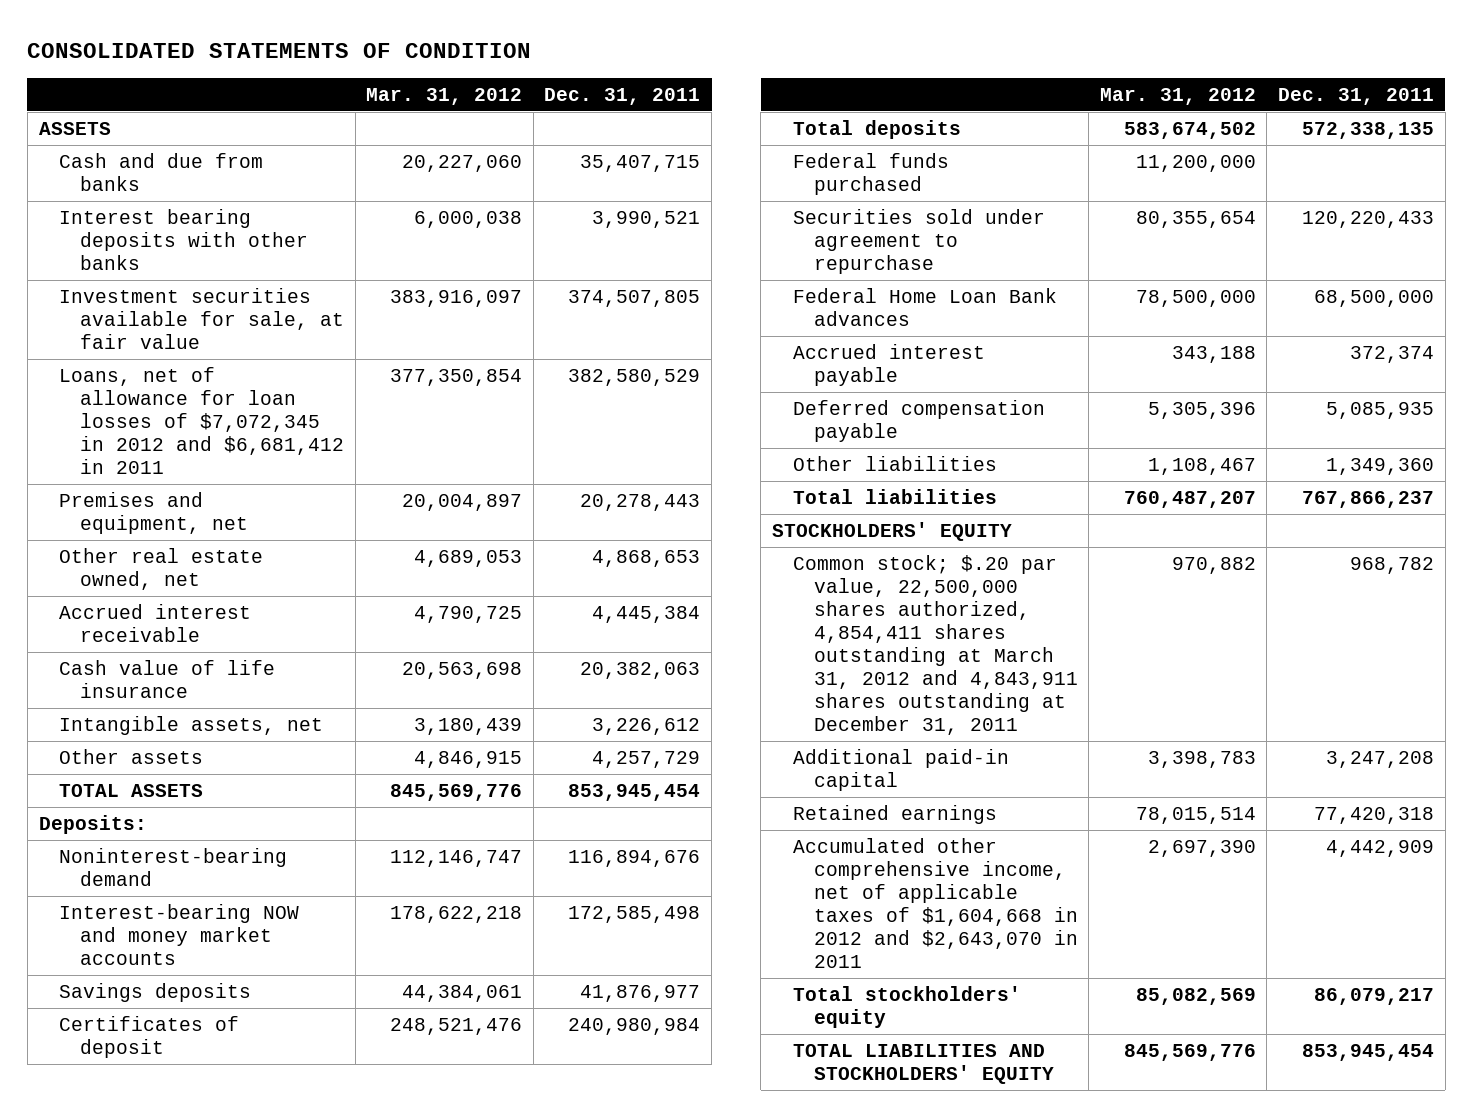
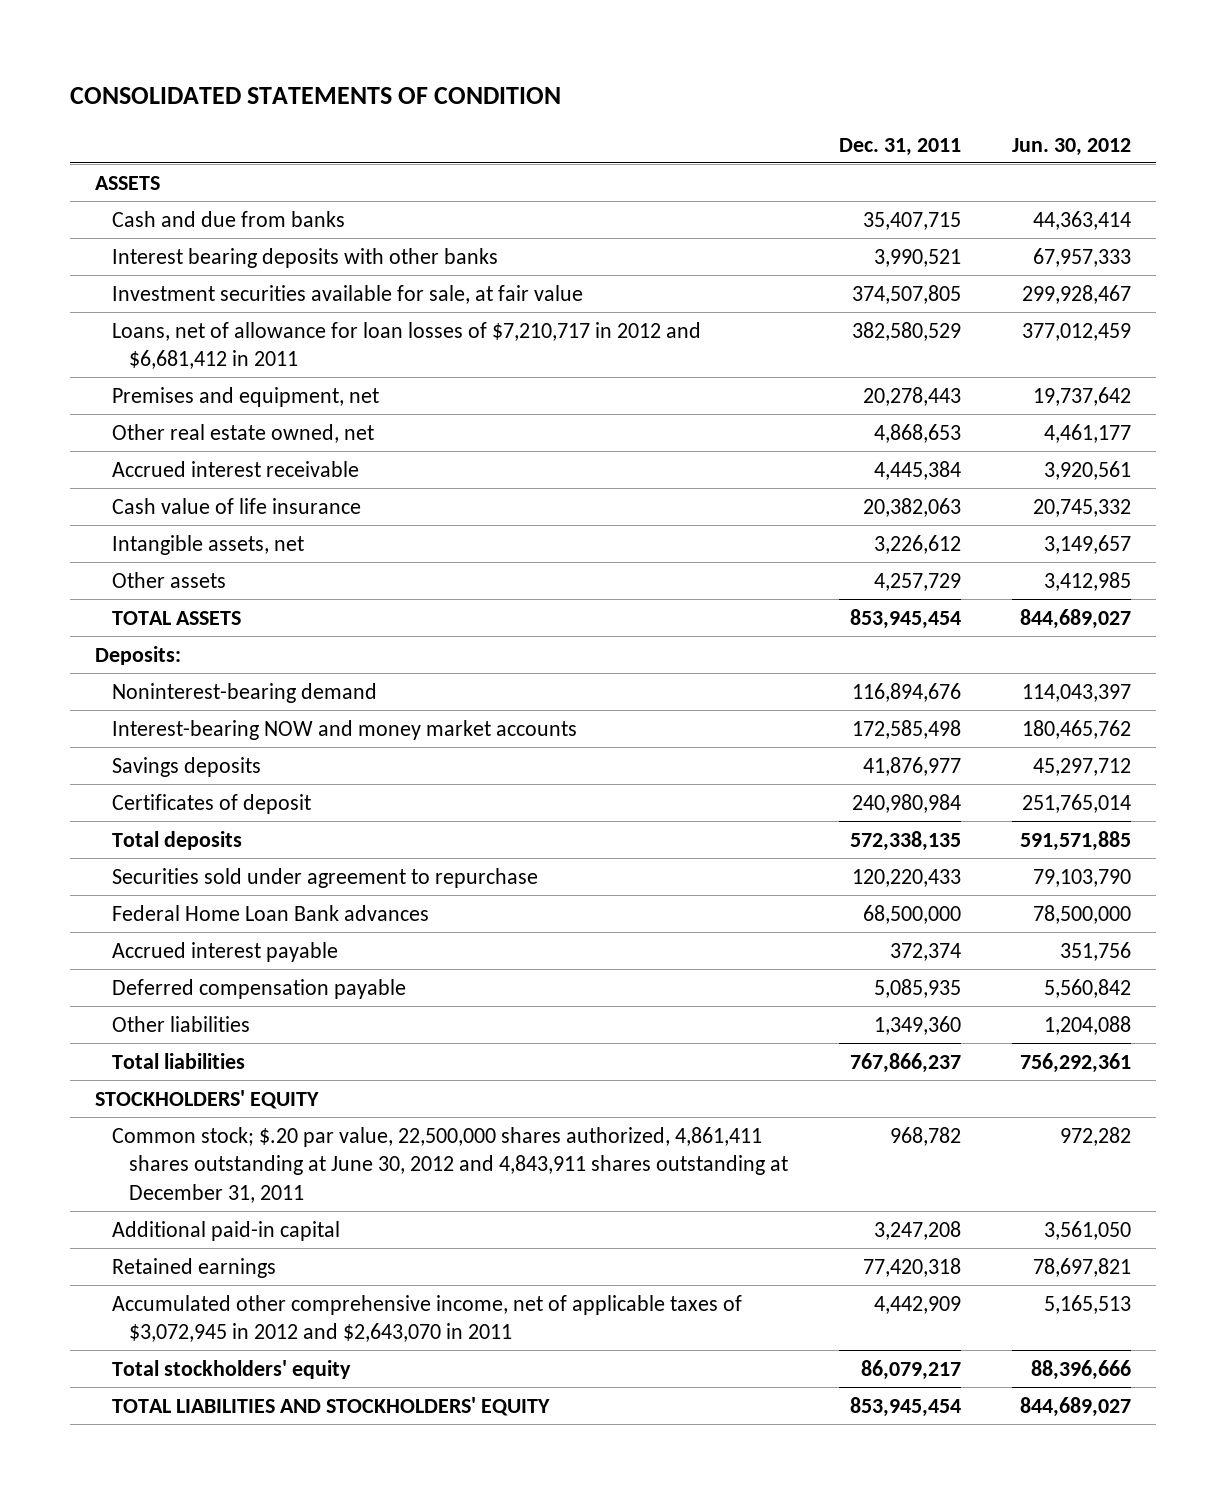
[366,87,523,105] Mar. 31, 2012 -> none
none -> [1011,137,1131,156] Jun. 30, 2012
[59,366,345,474] Loans, net of allowance for loan losses of $7,072,345 in 2012 and $6,681,412 in 2011 -> [111,321,701,370] Loans, net of allowance for loan losses of $7,210,717 in 2012 and $6,681,412 in 2011
[792,152,949,195] Federal funds purchased -> none
[792,554,1078,735] Common stock; $.20 par value, 22,500,000 shares authorized, 4,854,411 shares outstanding at March 31, 2012 and 4,843,911 shares outstanding at December 31, 2011 -> [111,1126,788,1203] Common stock; $.20 par value, 22,500,000 shares authorized, 4,861,411 shares outstanding at June 30, 2012 and 4,843,911 shares outstanding at December 31, 2011
[792,837,1078,968] Accumulated other comprehensive income, net of applicable taxes of $1,604,668 in 2012 and $2,643,070 in 2011 -> [111,1294,742,1343] Accumulated other comprehensive income, net of applicable taxes of $3,072,945 in 2012 and $2,643,070 in 2011

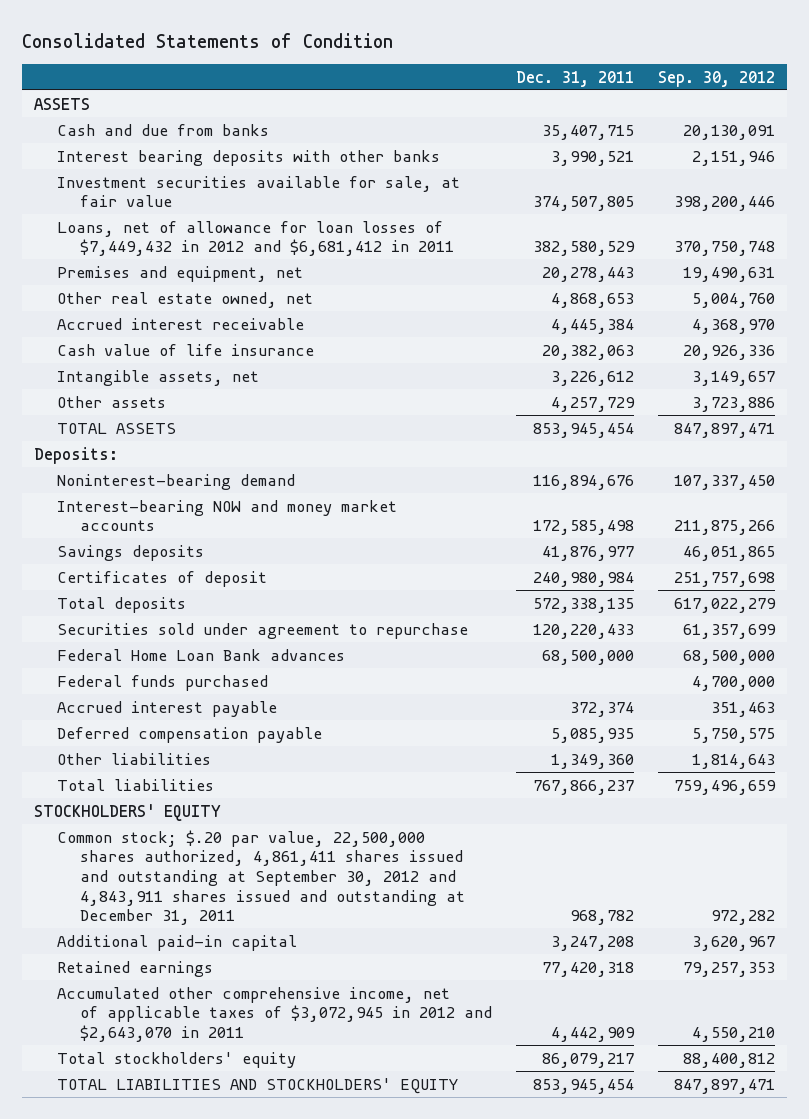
[69,87,561,105] CONSOLIDATED STATEMENTS OF CONDITION -> [22,32,394,48] Consolidated Statements of Condition
[1011,137,1131,156] Jun. 30, 2012 -> none
none -> [658,70,776,87] Sep. 30, 2012
[111,321,701,370] Loans, net of allowance for loan losses of $7,210,717 in 2012 and $6,681,412 in 2011 -> [57,220,454,257] Loans, net of allowance for loan losses of $7,449,432 in 2012 and $6,681,412 in 2011
none -> [57,674,269,691] Federal funds purchased
[111,1126,788,1203] Common stock; $.20 par value, 22,500,000 shares authorized, 4,861,411 shares outstanding at June 30, 2012 and 4,843,911 shares outstanding at December 31, 2011 -> [57,829,465,926] Common stock; $.20 par value, 22,500,000 shares authorized, 4,861,411 shares issued and outstanding at September 30, 2012 and 4,843,911 shares issued and outstanding at December 31, 2011

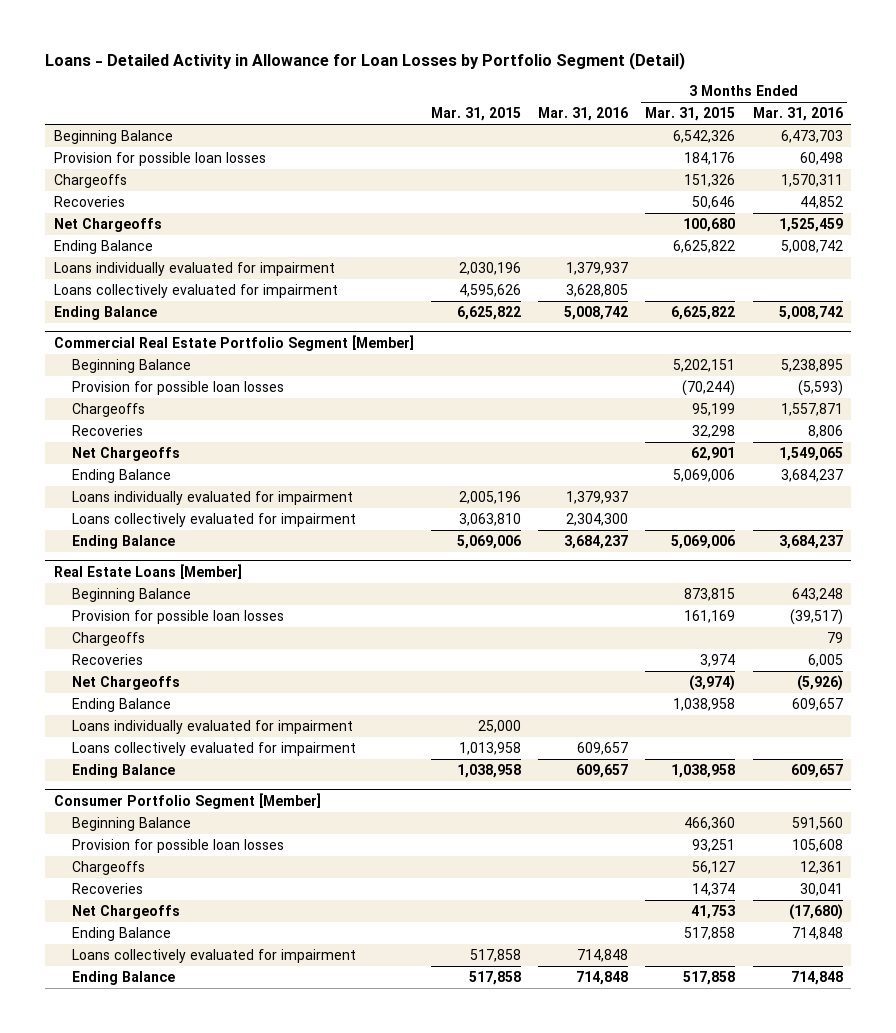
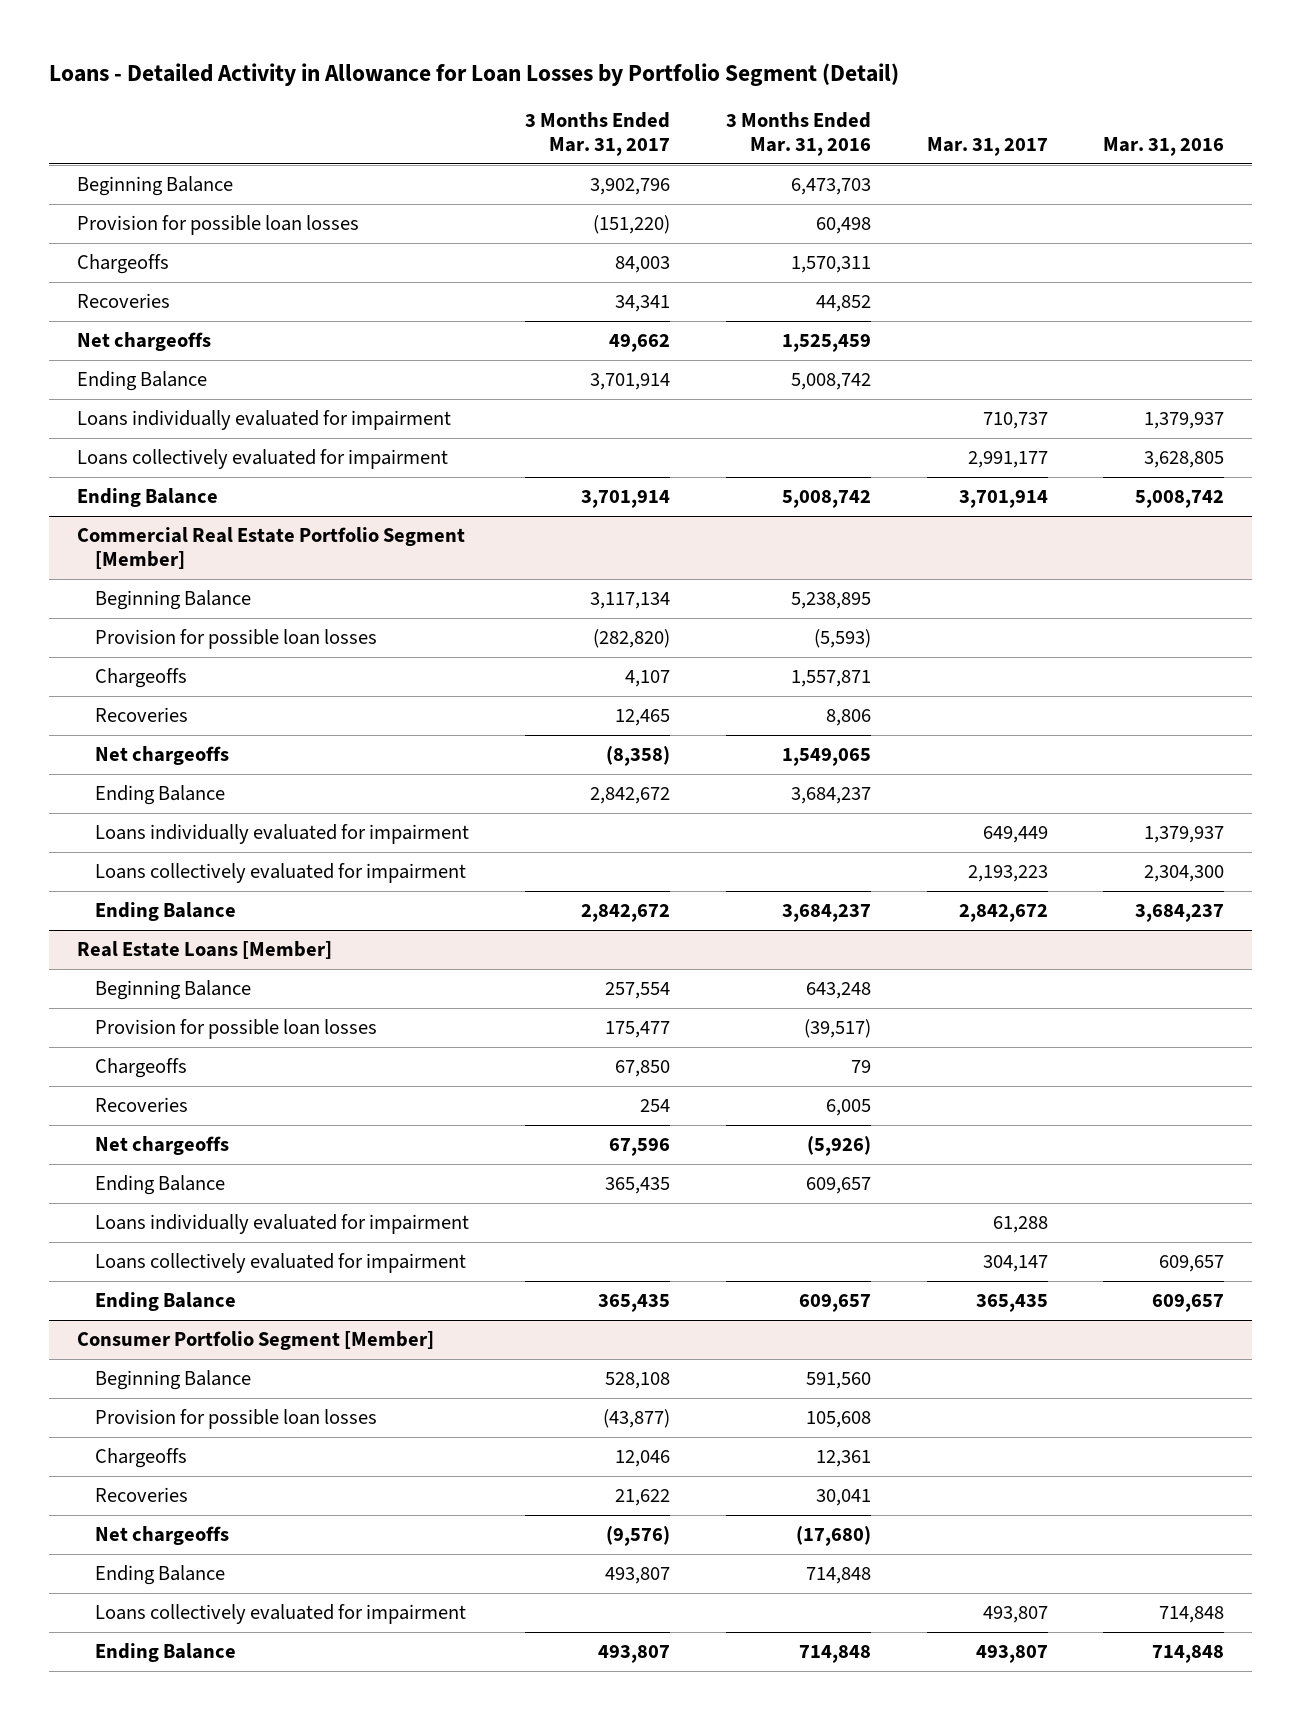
[430,107,521,122] Mar. 31, 2015 -> none
[645,107,736,122] Mar. 31, 2015 -> none
none -> [524,112,670,156] 3 Months Ended Mar. 31, 2017
none -> [926,136,1048,156] Mar. 31, 2017
[53,217,162,232] Net Chargeoffs -> [76,332,211,352] Net chargeoffs
[71,446,180,461] Net Chargeoffs -> [95,746,230,766] Net chargeoffs
[71,675,180,690] Net Chargeoffs -> [95,1136,230,1156] Net chargeoffs
[71,904,180,919] Net Chargeoffs -> [95,1526,230,1546] Net chargeoffs

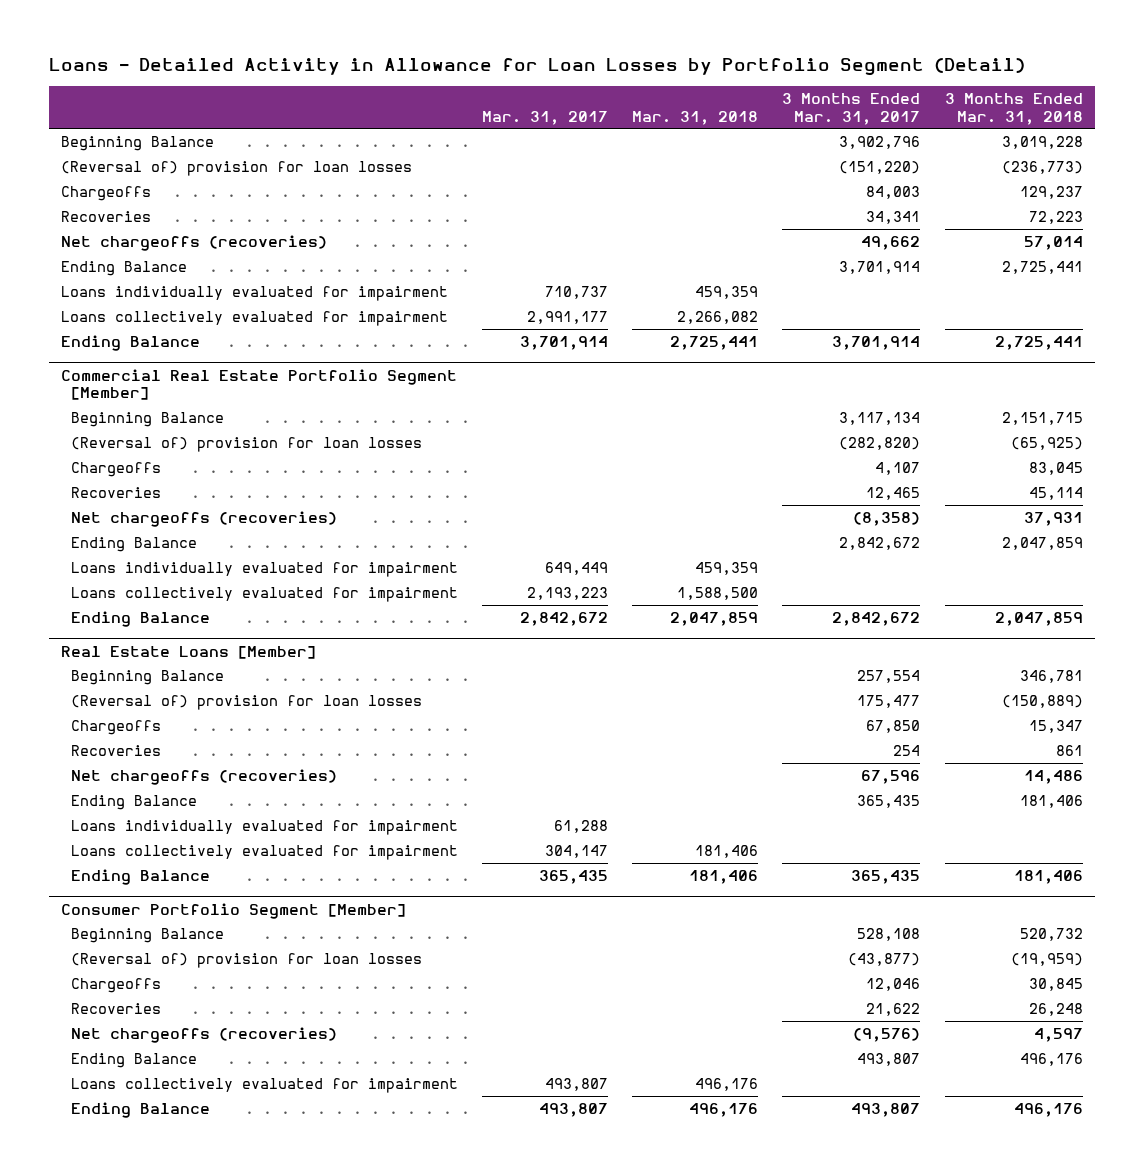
[725,112,871,156] 3 Months Ended Mar. 31, 2016 -> none
[1103,136,1225,156] Mar. 31, 2016 -> none
none -> [632,110,759,125] Mar. 31, 2018
none -> [944,93,1083,125] 3 Months Ended Mar. 31, 2018
[76,215,359,236] Provision for possible loan losses -> [60,160,412,176] (Reversal of) provision for loan losses
[76,332,211,352] Net chargeoffs -> [60,234,327,251] Net chargeoffs (recoveries)
[95,629,378,650] Provision for possible loan losses -> [71,436,423,452] (Reversal of) provision for loan losses
[95,746,230,766] Net chargeoffs -> [71,510,338,527] Net chargeoffs (recoveries)
[95,1019,378,1040] Provision for possible loan losses -> [71,694,423,710] (Reversal of) provision for loan losses
[95,1136,230,1156] Net chargeoffs -> [71,768,338,785] Net chargeoffs (recoveries)
[95,1409,378,1430] Provision for possible loan losses -> [71,952,423,968] (Reversal of) provision for loan losses
[95,1526,230,1546] Net chargeoffs -> [71,1026,338,1043] Net chargeoffs (recoveries)

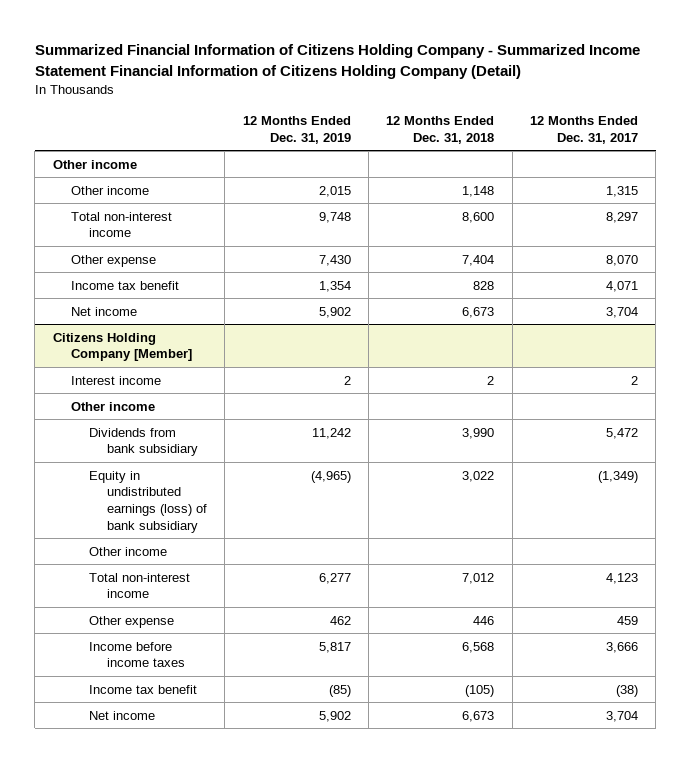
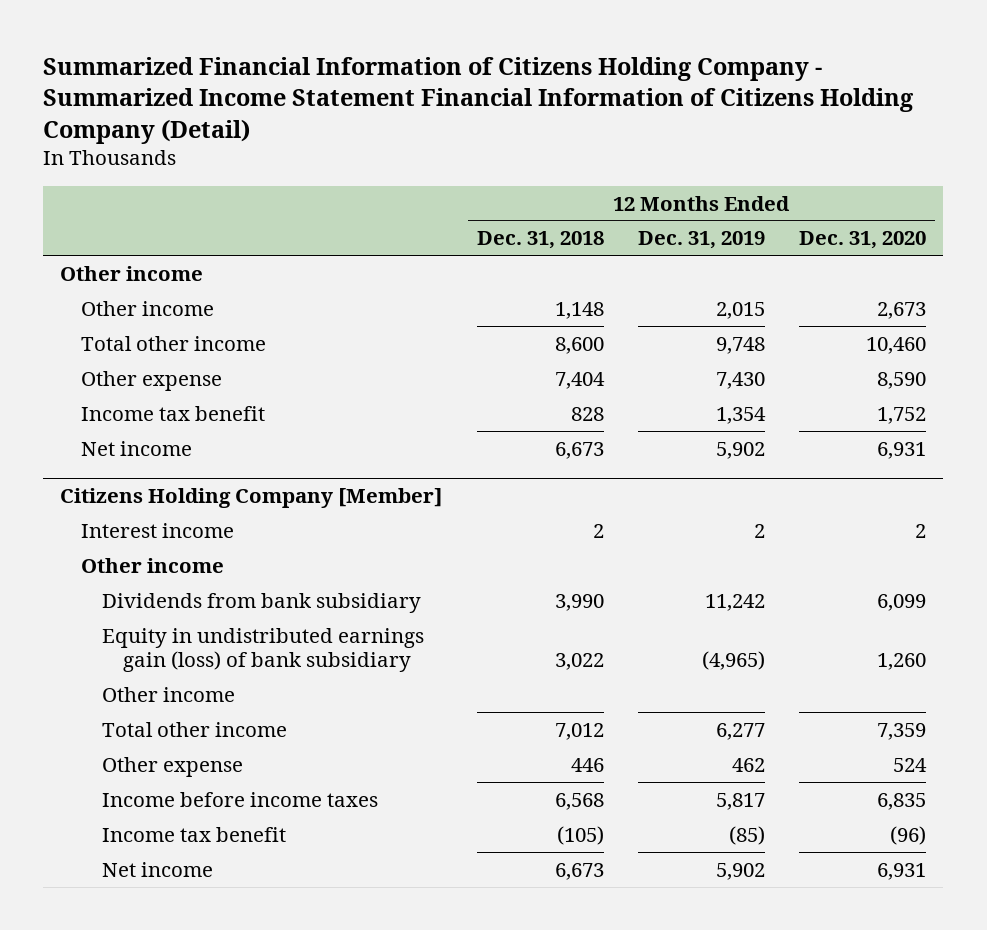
[529,115,638,144] 12 Months Ended Dec. 31, 2017 -> none
none -> [799,231,927,250] Dec. 31, 2020
[70,211,172,238] Total non-interest income -> [81,335,267,351] Total other income
[88,470,207,533] Equity in undistributed earnings (loss) of bank subsidiary -> [102,627,425,673] Equity in undistributed earnings gain (loss) of bank subsidiary
[88,572,190,599] Total non-interest income -> [102,721,288,737] Total other income

